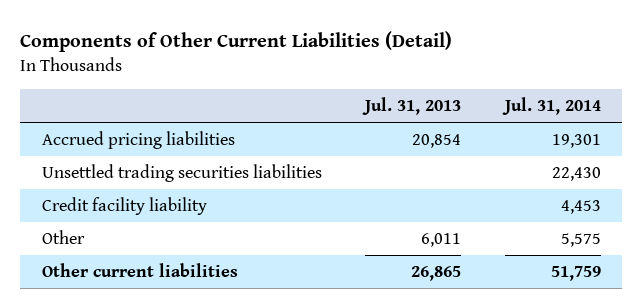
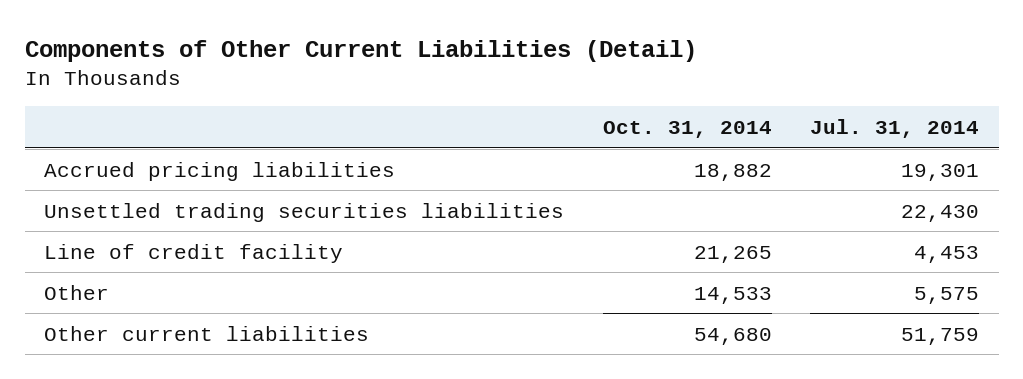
[362,96,462,115] Jul. 31, 2013 -> none
none -> [602,121,772,139] Oct. 31, 2014
[41,197,207,216] Credit facility liability -> [43,243,343,263] Line of credit facility

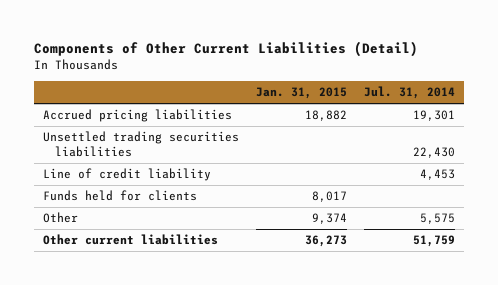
[602,121,772,139] Oct. 31, 2014 -> none
none -> [256,87,348,100] Jan. 31, 2015
[43,243,343,263] Line of credit facility -> [43,168,212,182] Line of credit liability
none -> [43,190,198,202] Funds held for clients

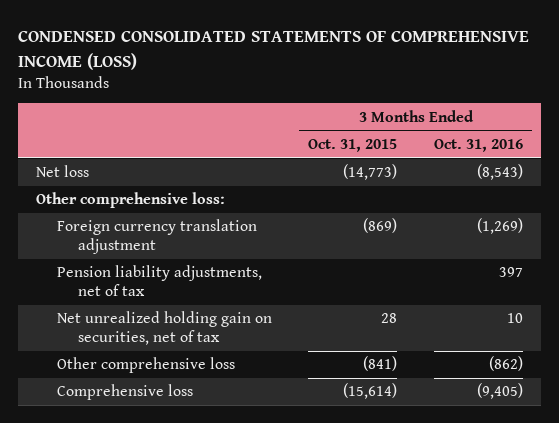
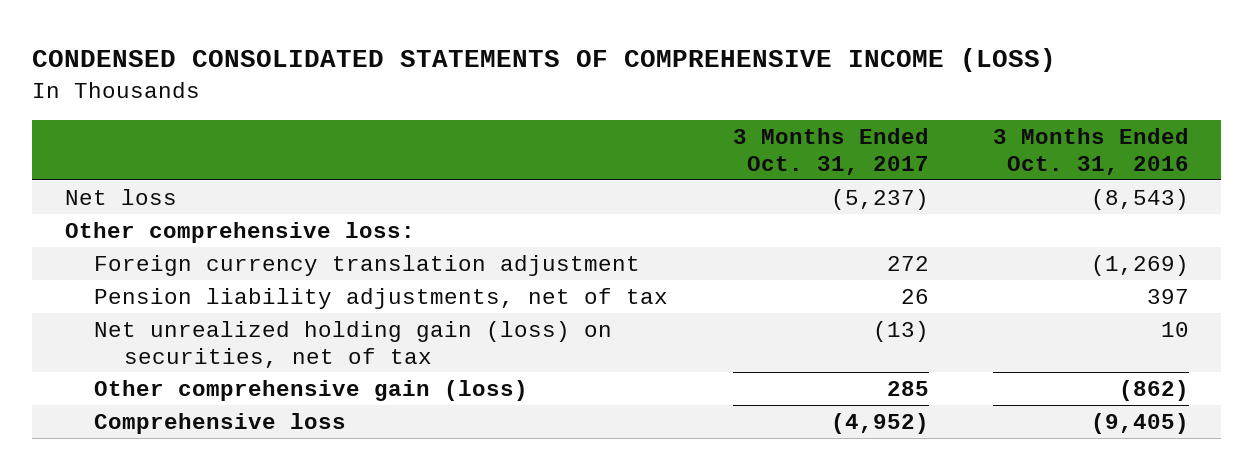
[308,138,398,152] Oct. 31, 2015 -> none
none -> [732,128,929,176] 3 Months Ended Oct. 31, 2017
[57,311,273,345] Net unrealized holding gain on securities, net of tax -> [94,320,613,368] Net unrealized holding gain (loss) on securities, net of tax
[57,357,236,374] Other comprehensive loss -> [94,379,529,401] Other comprehensive gain (loss)

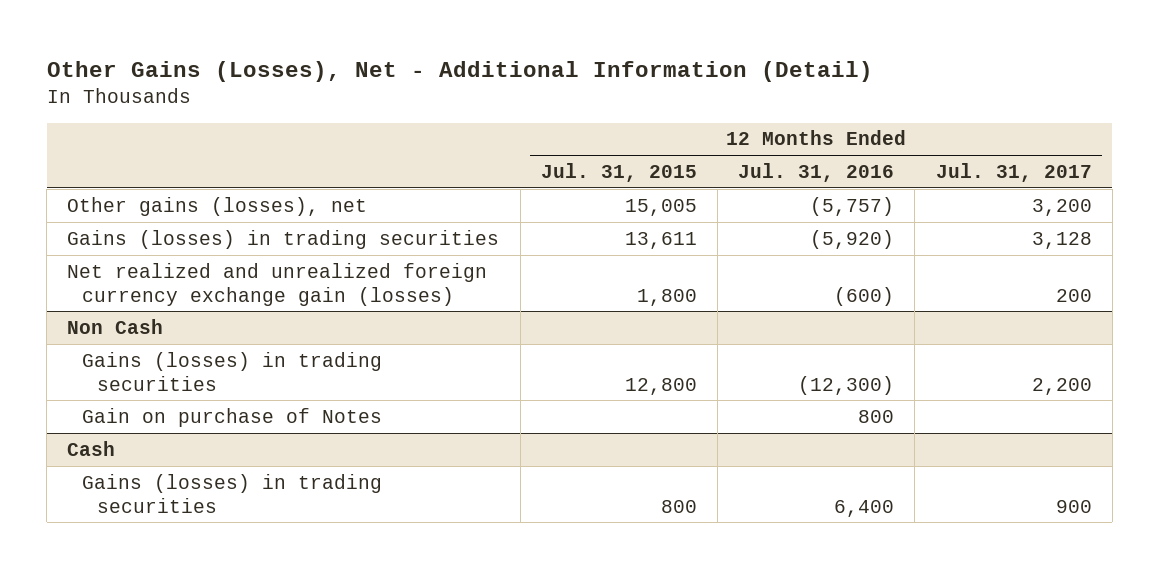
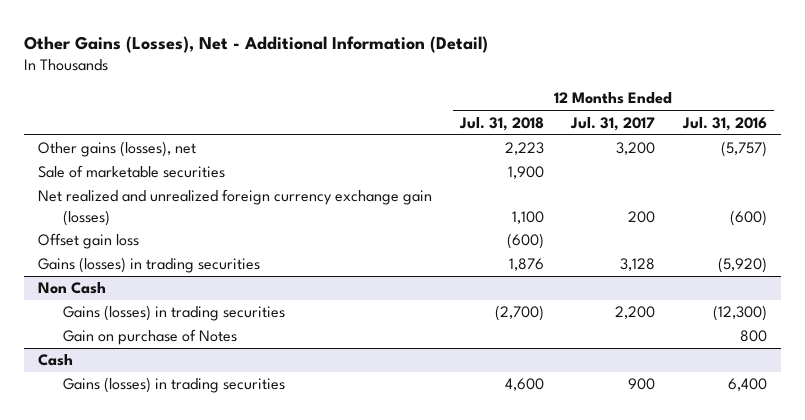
[540,162,697,182] Jul. 31, 2015 -> none
none -> [458,116,544,131] Jul. 31, 2018
none -> [38,165,226,179] Sale of marketable securities
none -> [38,233,140,250] Offset gain loss
[67,229,500,249] Gains (losses) in trading securities -> [38,257,261,274] Gains (losses) in trading securities

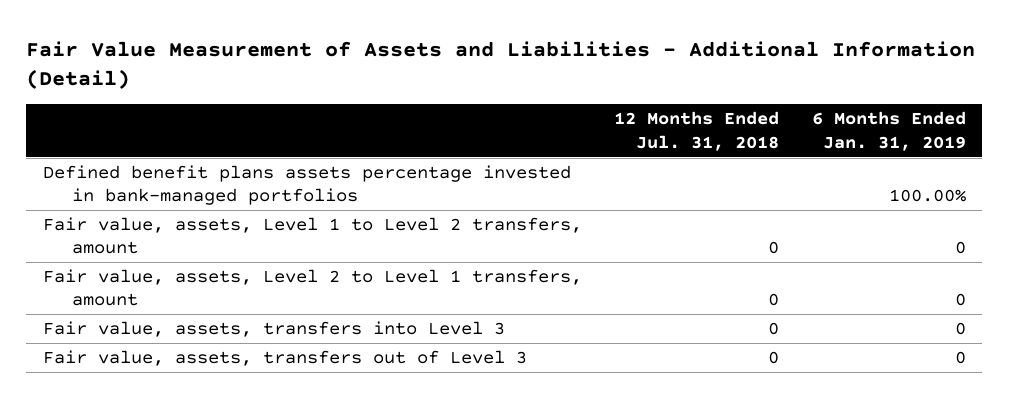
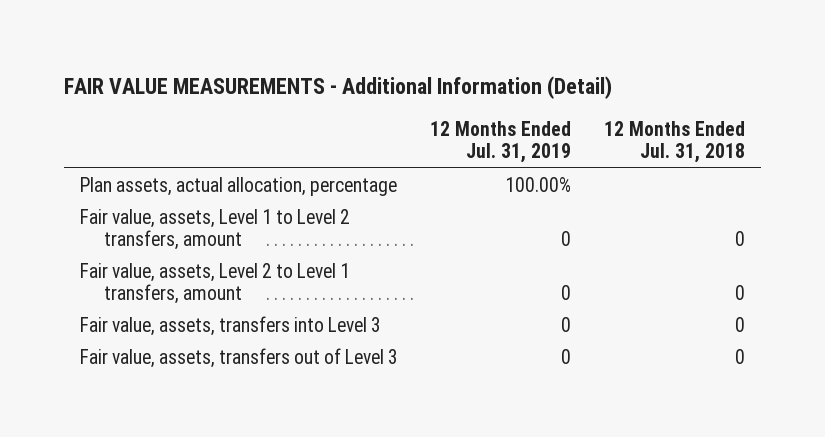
[26,40,976,90] Fair Value Measurement of Assets and Liabilities - Additional Information (Detail) -> [63,75,612,99] FAIR VALUE MEASUREMENTS - Additional Information (Detail)
[811,111,966,151] 6 Months Ended Jan. 31, 2019 -> none
none -> [430,121,572,164] 12 Months Ended Jul. 31, 2019
[42,165,571,206] Defined benefit plans assets percentage invested in bank-managed portfolios -> [80,176,398,196] Plan assets, actual allocation, percentage

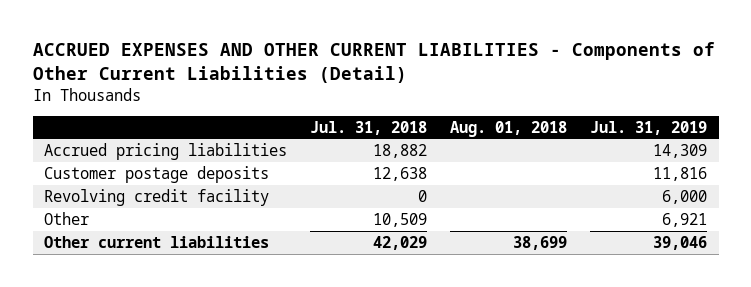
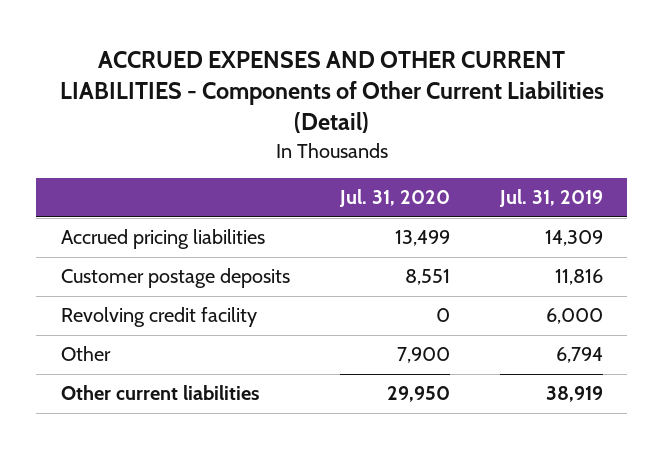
[310,120,428,135] Jul. 31, 2018 -> none
[450,120,568,137] Aug. 01, 2018 -> none
none -> [338,189,450,208] Jul. 31, 2020
[662,212,708,227] 6,921 -> [555,347,603,364] 6,794
[653,235,708,250] 39,046 -> [545,386,603,403] 38,919

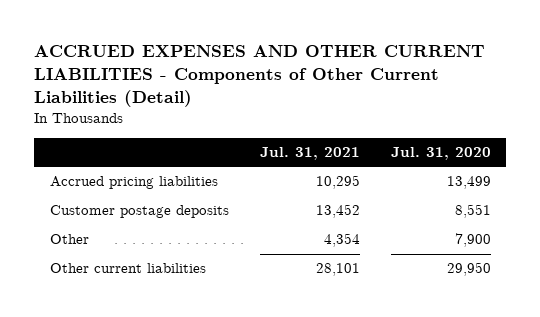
[498,189,603,208] Jul. 31, 2019 -> none
none -> [259,147,360,161] Jul. 31, 2021
[61,307,258,328] Revolving credit facility -> none

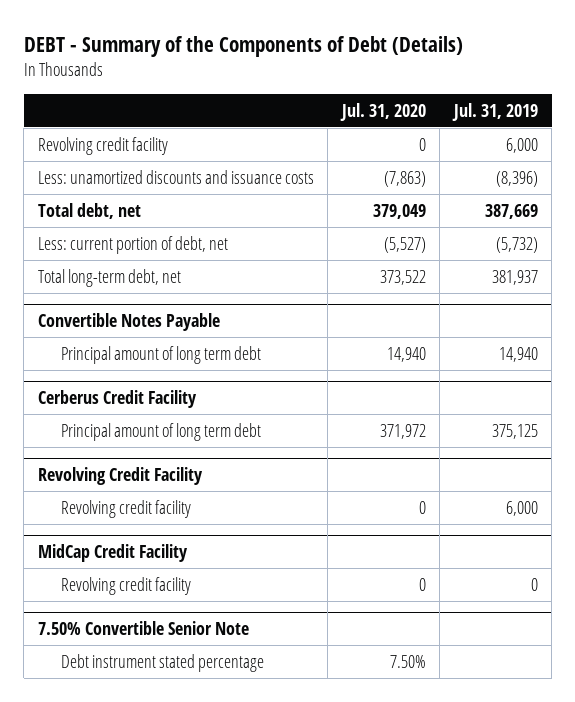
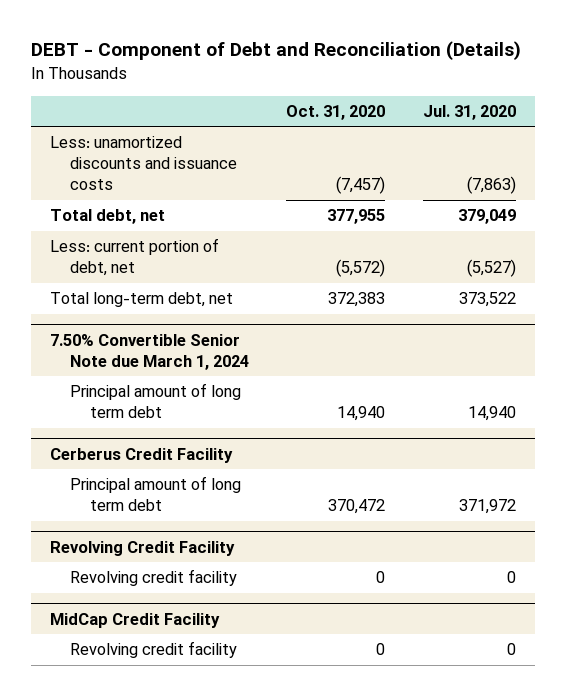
[23,35,463,57] DEBT - Summary of the Components of Debt (Details) -> [30,41,521,61] DEBT - Component of Debt and Reconciliation (Details)
[451,102,538,121] Jul. 31, 2019 -> none
none -> [286,104,386,120] Oct. 31, 2020
[37,136,168,155] Revolving credit facility -> none
[37,313,220,332] Convertible Notes Payable -> [49,333,249,370] 7.50% Convertible Senior Note due March 1, 2024
[37,621,249,636] 7.50% Convertible Senior Note -> none
[60,653,264,672] Debt instrument stated percentage -> none

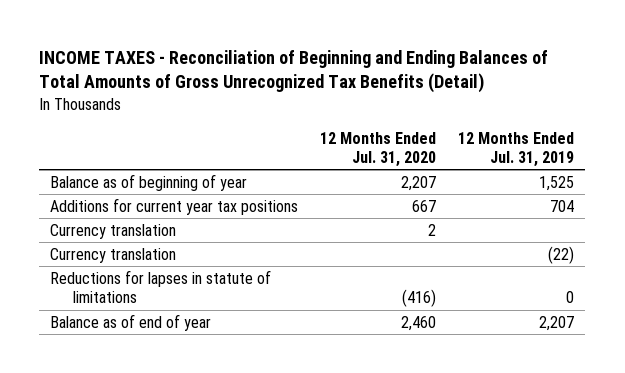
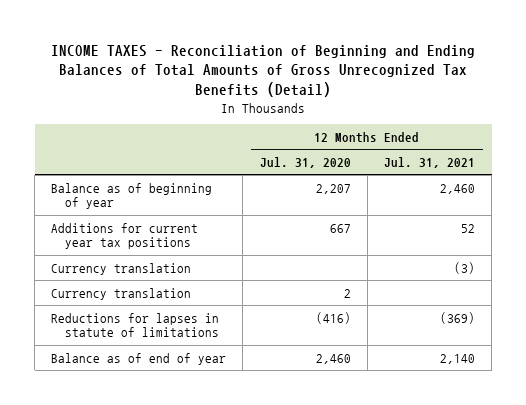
[458,131,575,167] 12 Months Ended Jul. 31, 2019 -> none
none -> [383,156,475,168] Jul. 31, 2021
[50,223,177,239] Currency translation -> [51,287,192,300] Currency translation

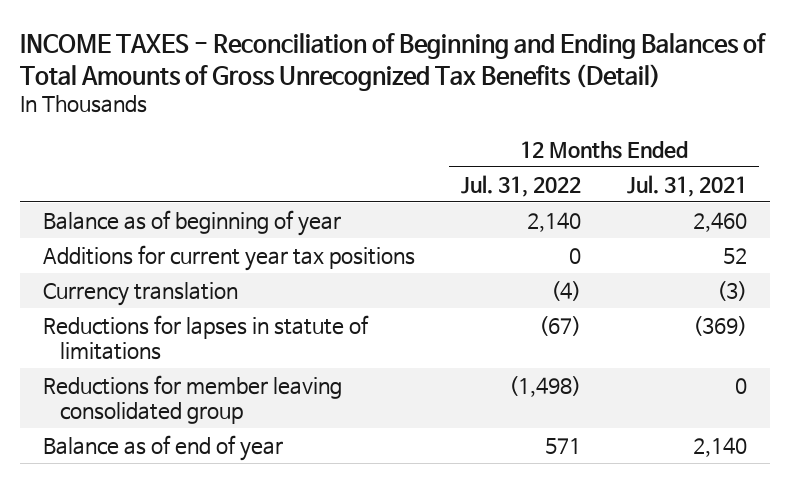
[259,156,351,168] Jul. 31, 2020 -> none
none -> [460,174,581,197] Jul. 31, 2022
[51,287,192,300] Currency translation -> none
none -> [42,374,342,424] Reductions for member leaving consolidated group

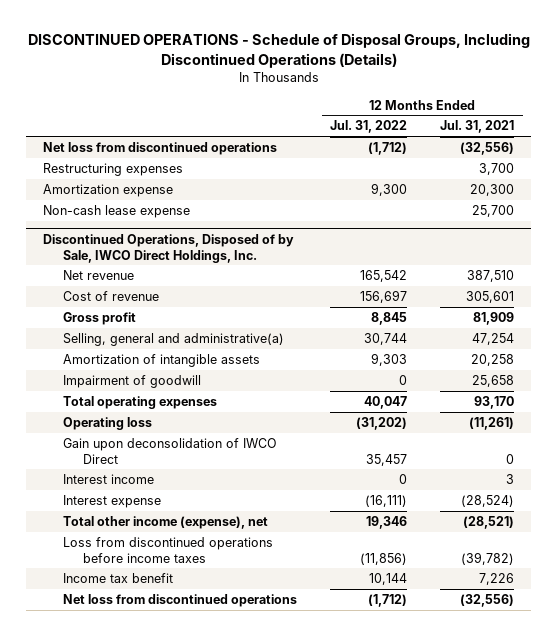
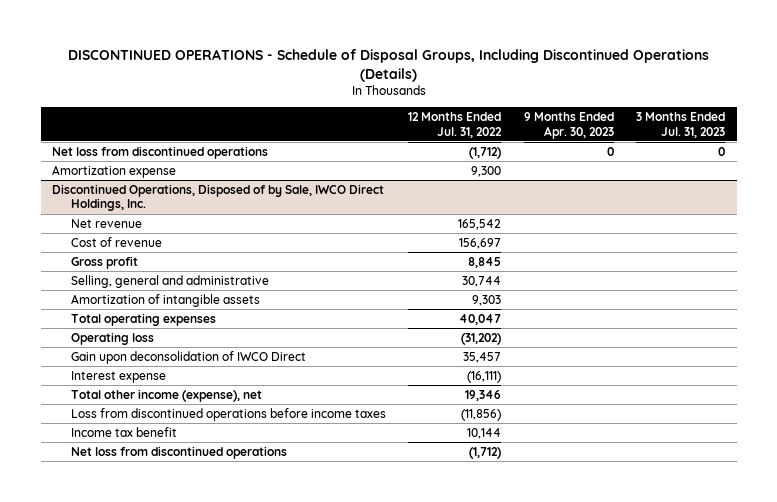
[440,120,515,134] Jul. 31, 2021 -> none
none -> [523,112,614,139] 9 Months Ended Apr. 30, 2023
none -> [636,112,726,138] 3 Months Ended Jul. 31, 2023
[42,162,183,176] Restructuring expenses -> none
[42,204,190,218] Non-cash lease expense -> none
[62,332,284,346] Selling, general and administrative(a) -> [70,274,269,288] Selling, general and administrative
[62,374,201,388] Impairment of goodwill -> none
[62,473,154,484] Interest income -> none

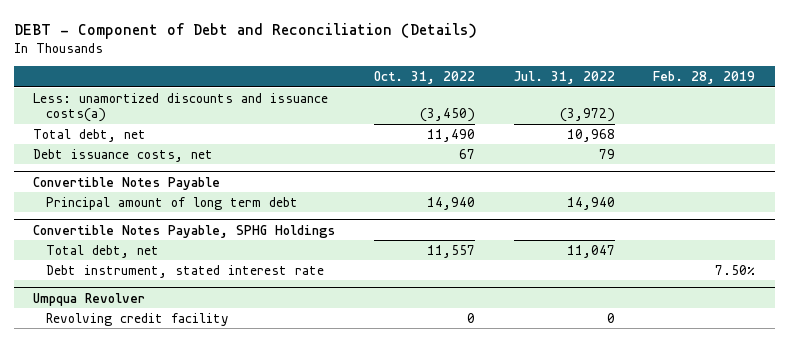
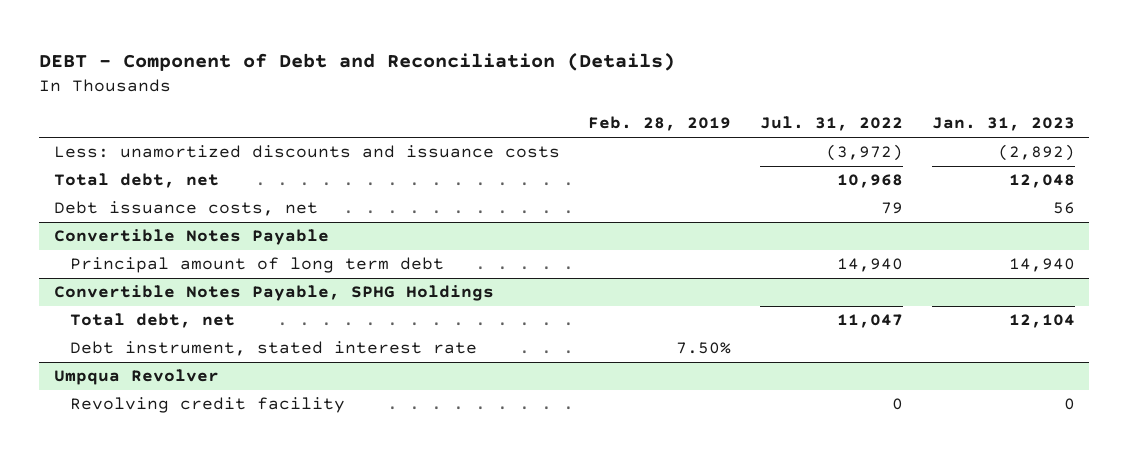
[373,71,475,85] Oct. 31, 2022 -> none
none -> [931,117,1075,132] Jan. 31, 2023
[33,92,329,123] Less: unamortized discounts and issuance costs(a) -> [53,145,560,159] Less: unamortized discounts and issuance costs

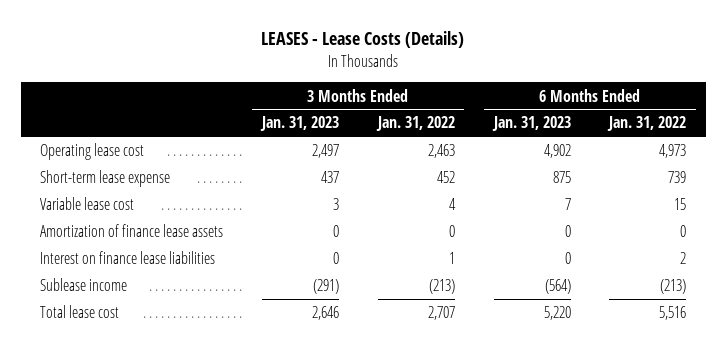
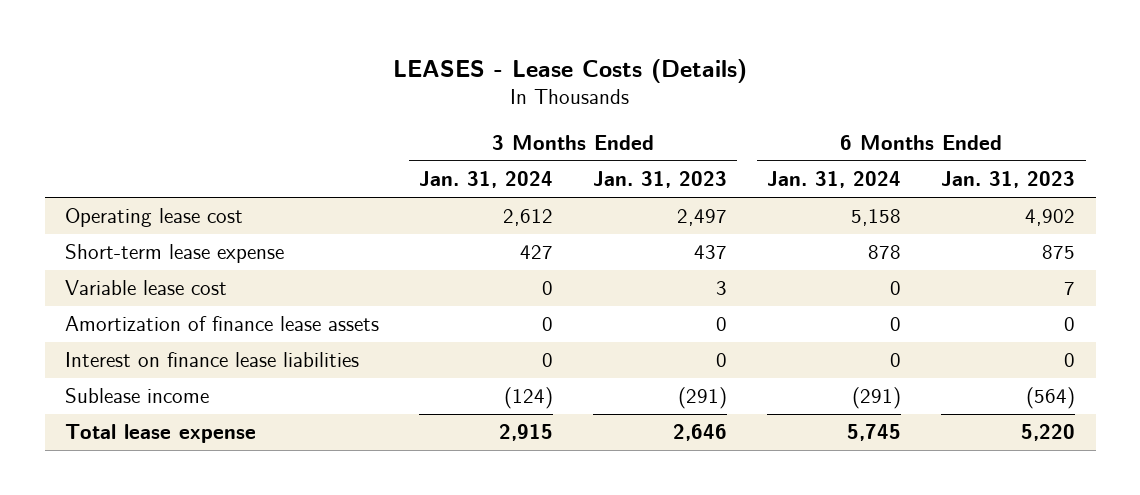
[375,116,455,132] Jan. 31, 2022 -> none
[607,116,687,132] Jan. 31, 2022 -> none
none -> [419,171,554,189] Jan. 31, 2024
none -> [767,171,902,189] Jan. 31, 2024
[40,305,120,319] Total lease cost -> [64,424,256,444] Total lease expense

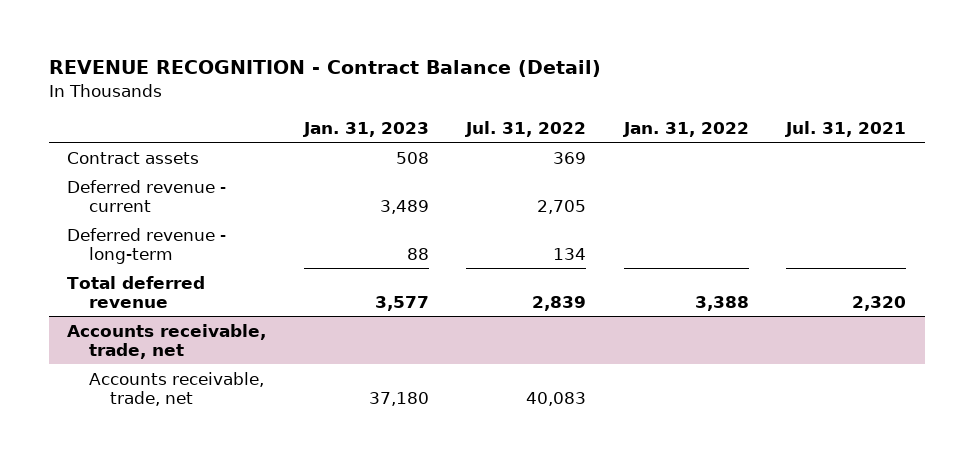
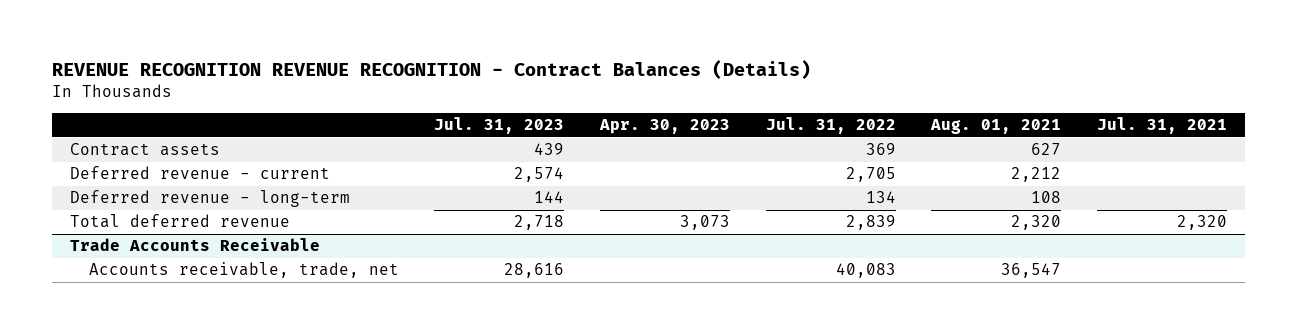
[48,60,601,78] REVENUE RECOGNITION - Contract Balance (Detail) -> [51,60,811,80] REVENUE RECOGNITION REVENUE RECOGNITION - Contract Balances (Details)
[302,121,429,137] Jan. 31, 2023 -> none
[622,121,749,137] Jan. 31, 2022 -> none
none -> [434,117,565,135] Jul. 31, 2023
none -> [598,119,730,135] Apr. 30, 2023
none -> [930,119,1062,135] Aug. 01, 2021
[67,323,267,359] Accounts receivable, trade, net -> [69,238,320,252] Trade Accounts Receivable

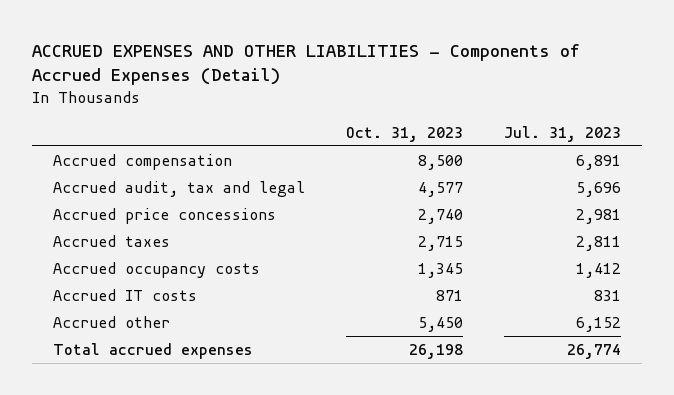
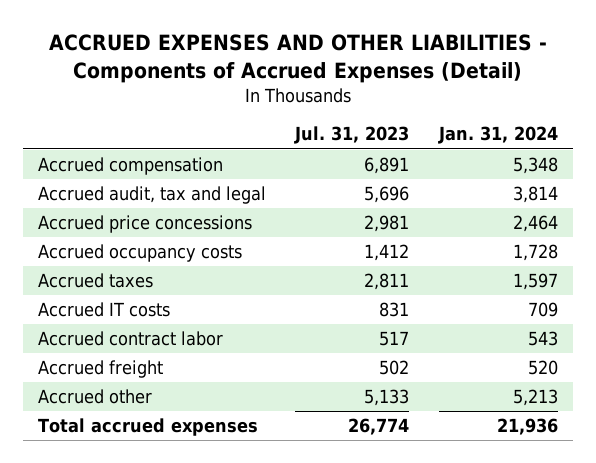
[346,126,464,142] Oct. 31, 2023 -> none
none -> [438,126,559,145] Jan. 31, 2024
[52,235,170,248] Accrued taxes -> [37,273,153,289] Accrued taxes
none -> [37,331,223,347] Accrued contract labor
none -> [37,360,163,379] Accrued freight
[576,317,622,333] 6,152 -> [364,389,410,407] 5,133

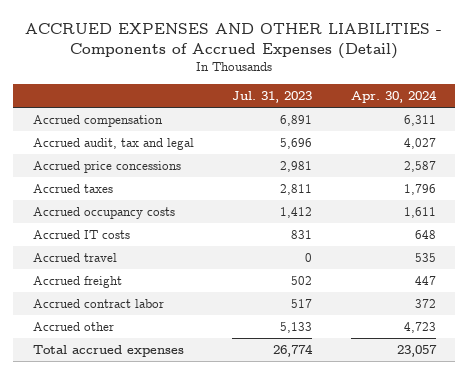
[438,126,559,145] Jan. 31, 2024 -> none
none -> [350,90,437,104] Apr. 30, 2024
[37,244,242,263] Accrued occupancy costs -> [32,207,175,220] Accrued occupancy costs
none -> [32,253,117,263] Accrued travel
[37,331,223,347] Accrued contract labor -> [32,299,164,309] Accrued contract labor

